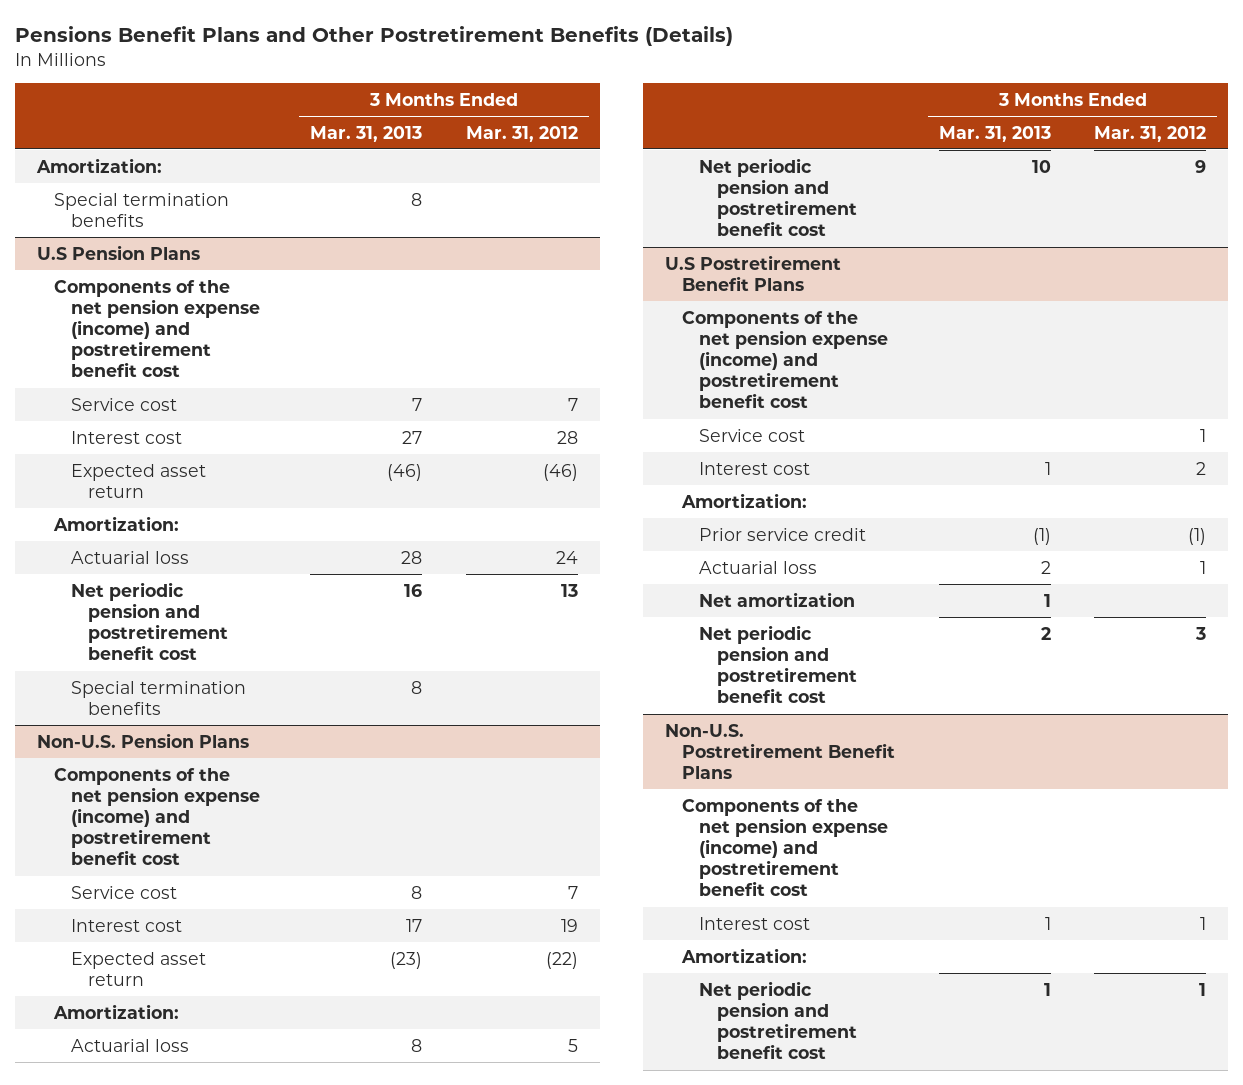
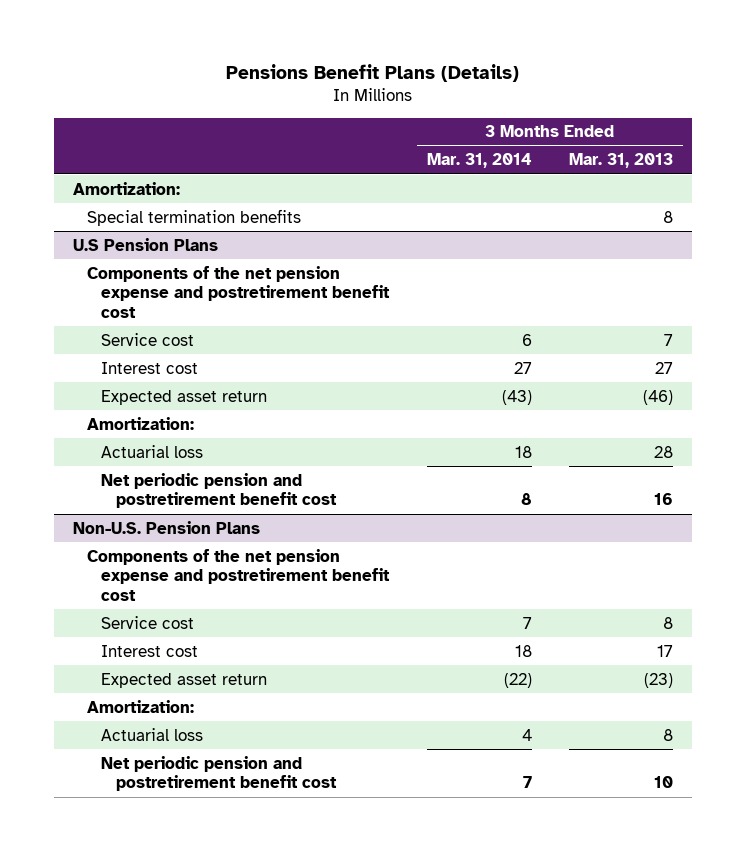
[14,26,733,47] Pensions Benefit Plans and Other Postretirement Benefits (Details) -> [226,64,520,83] Pensions Benefit Plans (Details)
[465,125,578,142] Mar. 31, 2012 -> none
none -> [426,153,532,169] Mar. 31, 2014
[53,279,260,378] Components of the net pension expense (income) and postretirement benefit cost -> [86,265,391,318] Components of the net pension expense and postretirement benefit cost
[70,680,246,715] Special termination benefits -> none
[53,767,260,866] Components of the net pension expense (income) and postretirement benefit cost -> [86,548,391,601] Components of the net pension expense and postretirement benefit cost
[665,254,842,291] U.S Postretirement Benefit Plans -> none
[682,310,889,409] Components of the net pension expense (income) and postretirement benefit cost -> none
[699,428,806,442] Service cost -> none
[699,461,811,475] Interest cost -> none
[681,492,808,508] Amortization: -> none
[699,527,867,541] Prior service credit -> none
[699,560,818,574] Actuarial loss -> none
[699,591,856,607] Net amortization -> none
[699,624,857,704] Net periodic pension and postretirement benefit cost -> none
[665,723,896,780] Non-U.S. Postretirement Benefit Plans -> none
[682,798,889,897] Components of the net pension expense (income) and postretirement benefit cost -> none
[699,916,811,930] Interest cost -> none
[681,947,808,963] Amortization: -> none
[699,980,857,1060] Net periodic pension and postretirement benefit cost -> none

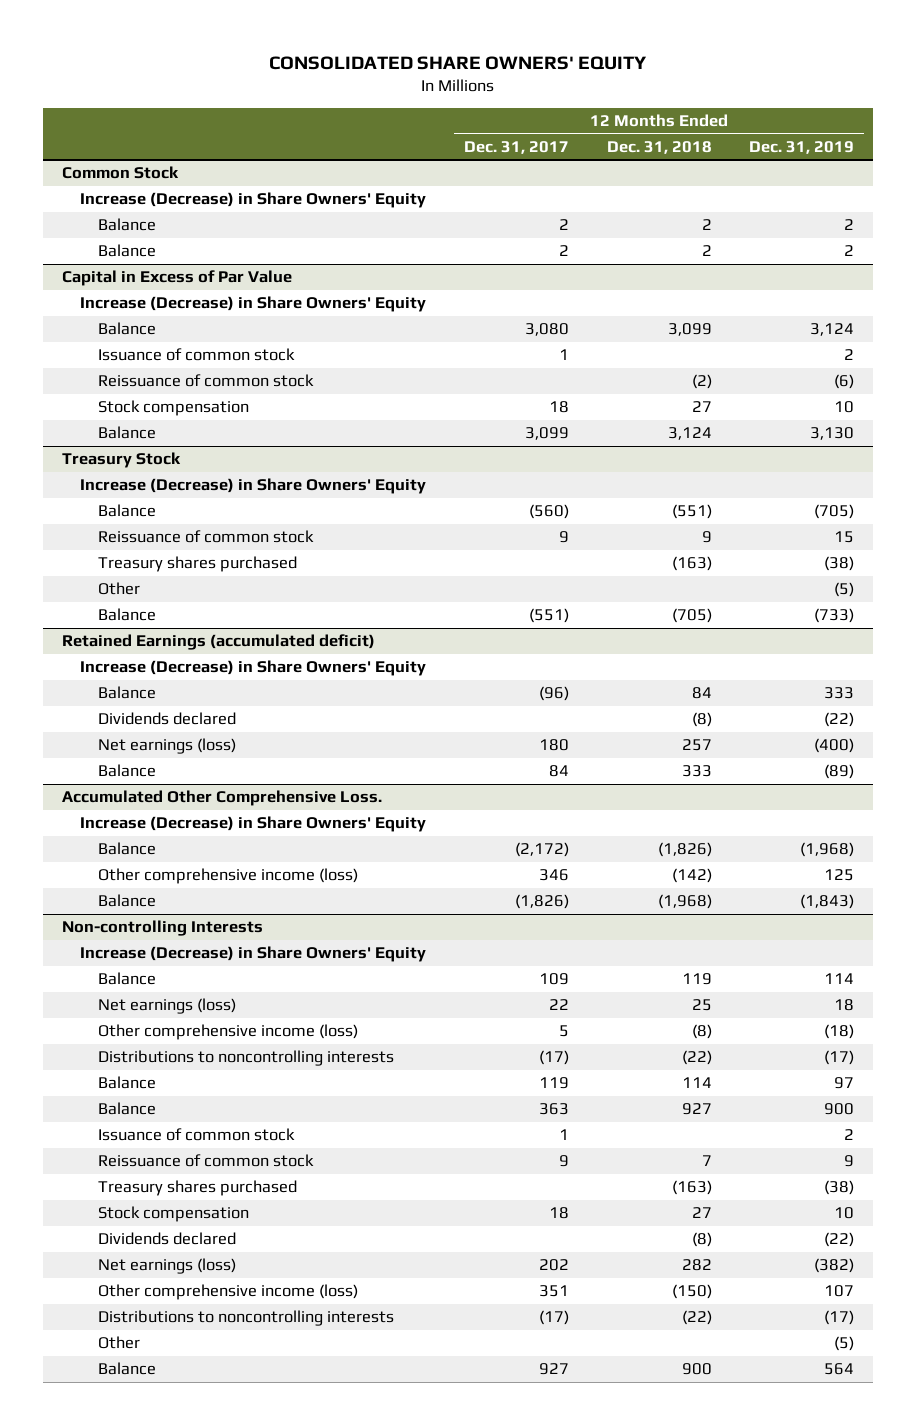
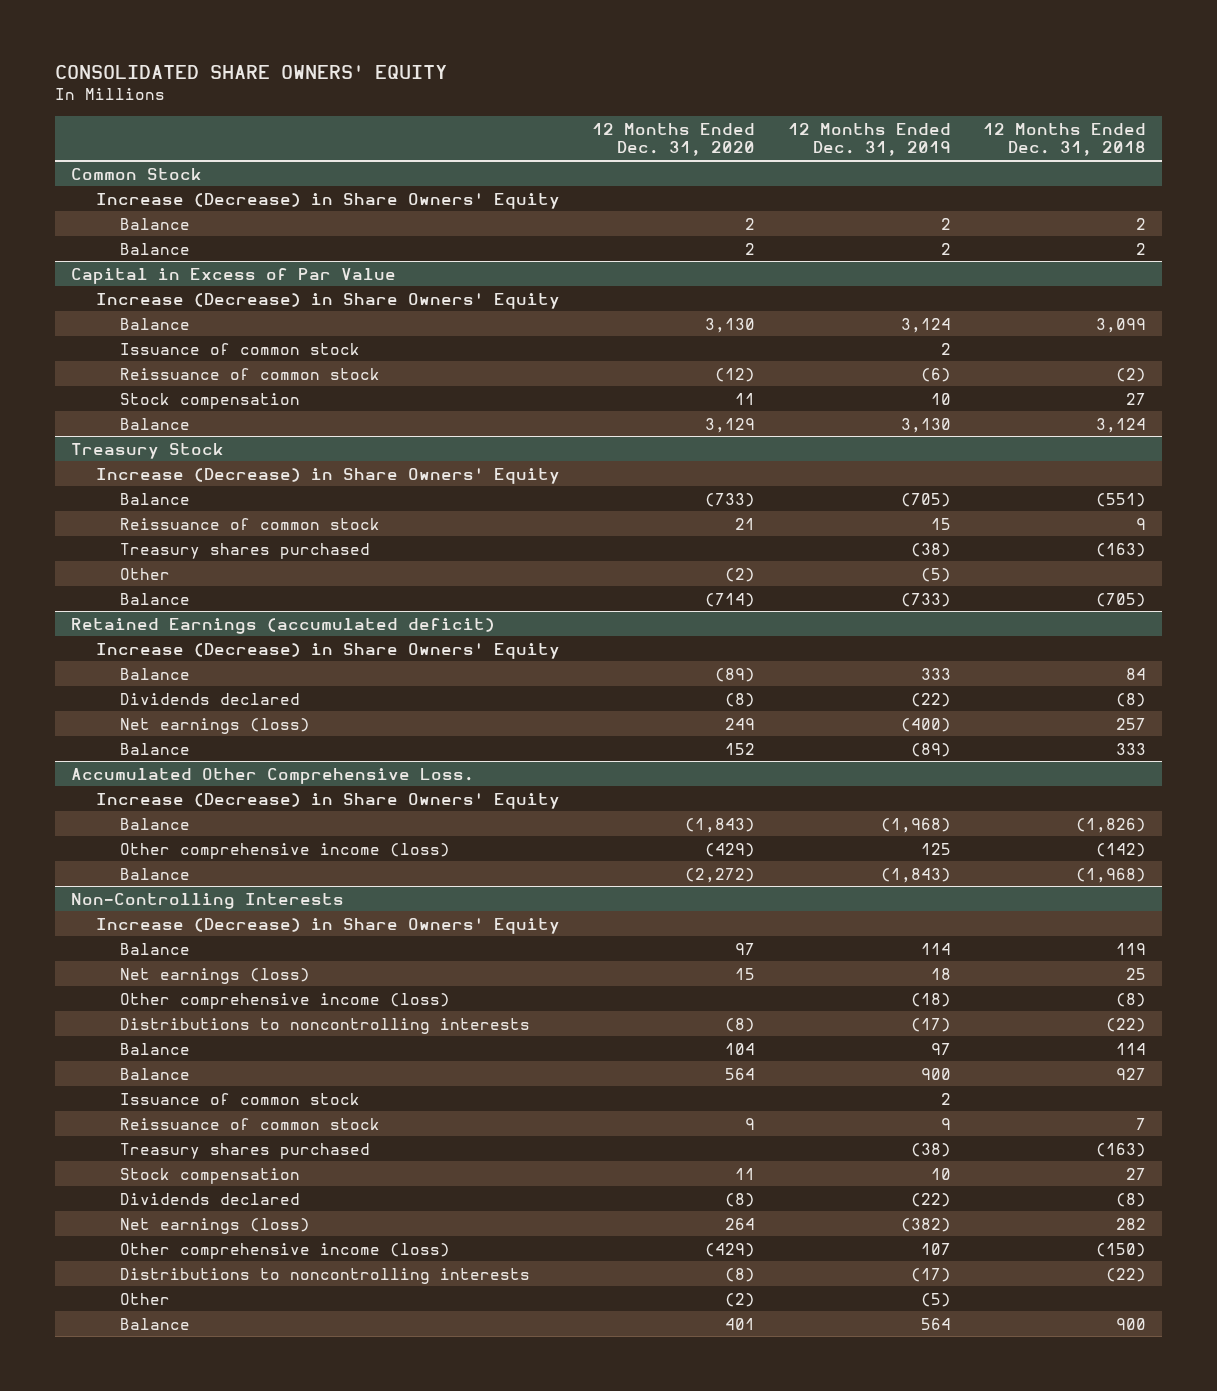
[463,140,569,154] Dec. 31, 2017 -> none
none -> [592,122,756,157] 12 Months Ended Dec. 31, 2020
[61,920,263,937] Non-controlling Interests -> [70,892,344,909] Non-Controlling Interests

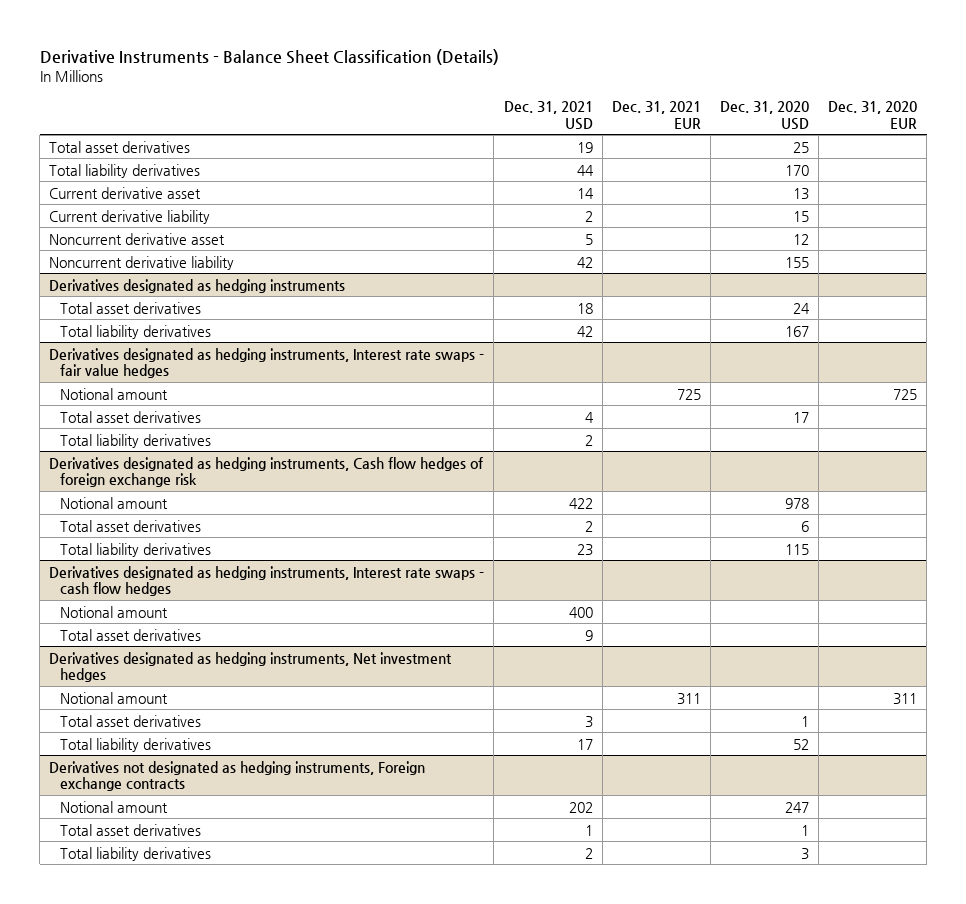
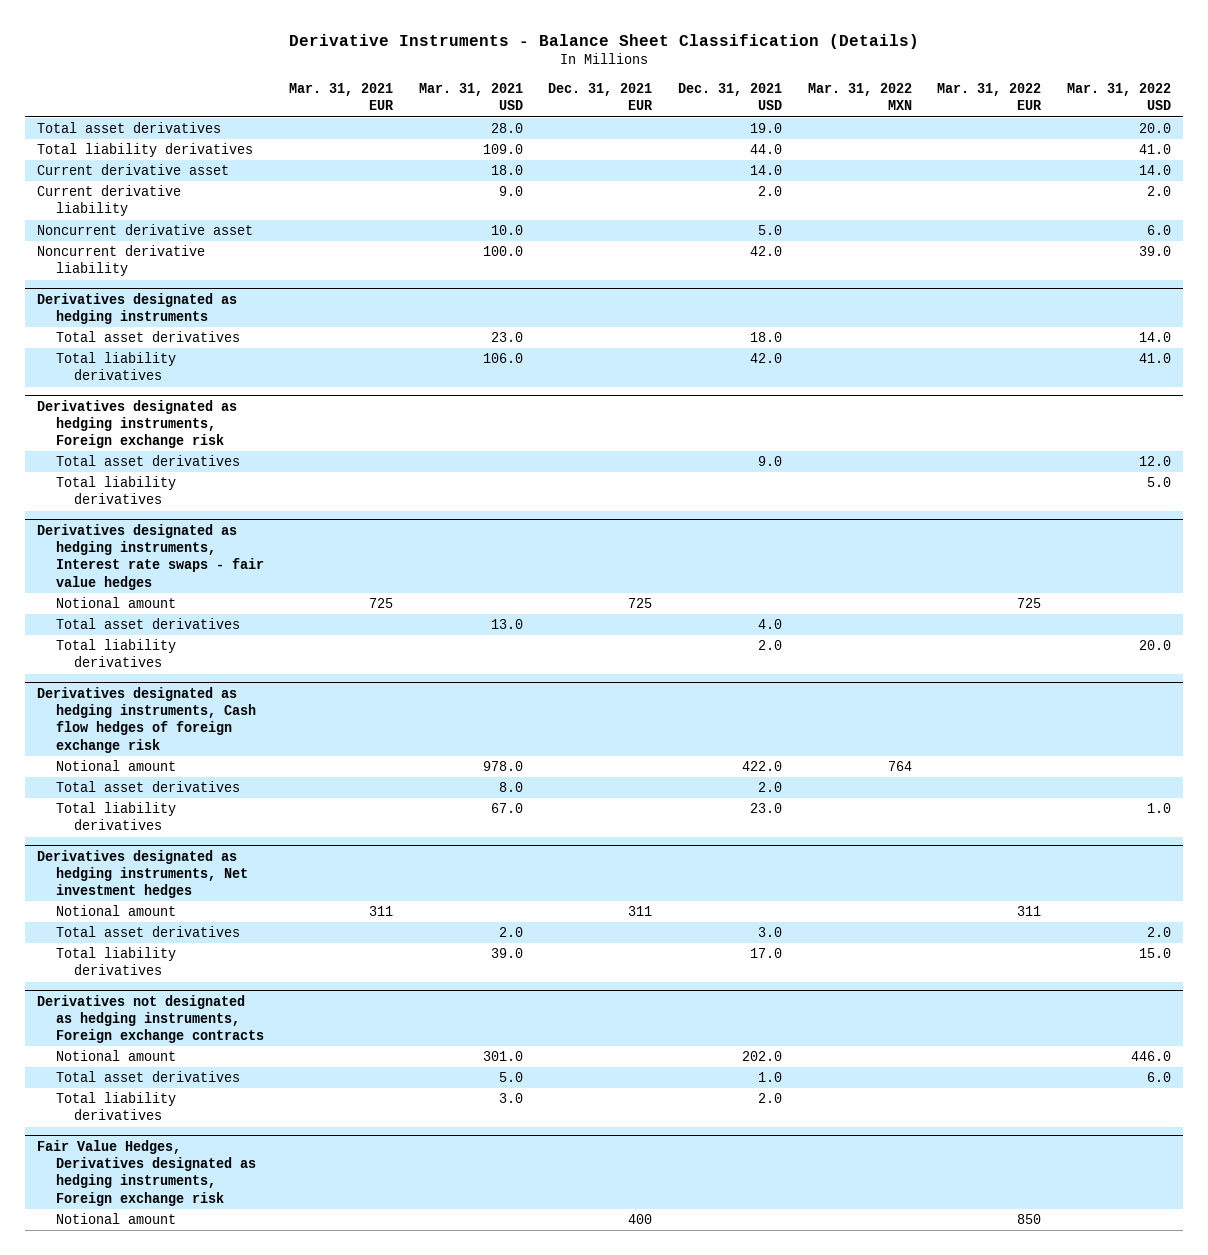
[719,101,809,130] Dec. 31, 2020 USD -> none
[828,101,918,129] Dec. 31, 2020 EUR -> none
none -> [289,83,395,111] Mar. 31, 2021 EUR
none -> [418,83,523,111] Mar. 31, 2021 USD
none -> [807,83,912,111] Mar. 31, 2022 MXN
none -> [937,83,1043,111] Mar. 31, 2022 EUR
none -> [1066,83,1171,111] Mar. 31, 2022 USD
[576,141,593,153] 19 -> [749,123,782,134] 19.0
[576,164,594,176] 44 -> [749,144,782,155] 44.0
[576,187,594,199] 14 -> [749,165,782,176] 14.0
[584,210,593,222] 2 -> [757,186,782,197] 2.0
[584,233,593,245] 5 -> [757,225,782,236] 5.0
[576,256,593,268] 42 -> [749,246,782,257] 42.0
[576,302,593,314] 18 -> [749,332,782,343] 18.0
[576,325,593,337] 42 -> [749,353,782,364] 42.0
none -> [37,399,238,449] Derivatives designated as hedging instruments, Foreign exchange risk
none -> [55,455,240,467] Total asset derivatives
none -> [55,476,176,505] Total liability derivatives
[584,411,594,423] 4 -> [757,619,782,630] 4.0
[584,434,593,446] 2 -> [757,640,782,651] 2.0
[49,565,485,596] Derivatives designated as hedging instruments, Interest rate swaps - cash flow hedges -> none
[59,605,168,618] Notional amount -> none
[59,628,201,641] Total asset derivatives -> none
[568,497,593,509] 422 -> [741,761,782,772] 422.0
[584,520,593,532] 2 -> [757,782,782,793] 2.0
[576,543,593,556] 23 -> [749,803,782,814] 23.0
[584,715,593,728] 3 -> [757,927,782,938] 3.0
[576,738,593,750] 17 -> [749,948,782,959] 17.0
[568,801,593,813] 202 -> [741,1051,782,1062] 202.0
[584,824,593,836] 1 -> [757,1072,782,1083] 1.0
[584,847,593,859] 2 -> [757,1093,782,1104] 2.0
none -> [37,1139,256,1206] Fair Value Hedges, Derivatives designated as hedging instruments, Foreign exchange risk
none -> [55,1213,176,1225] Notional amount

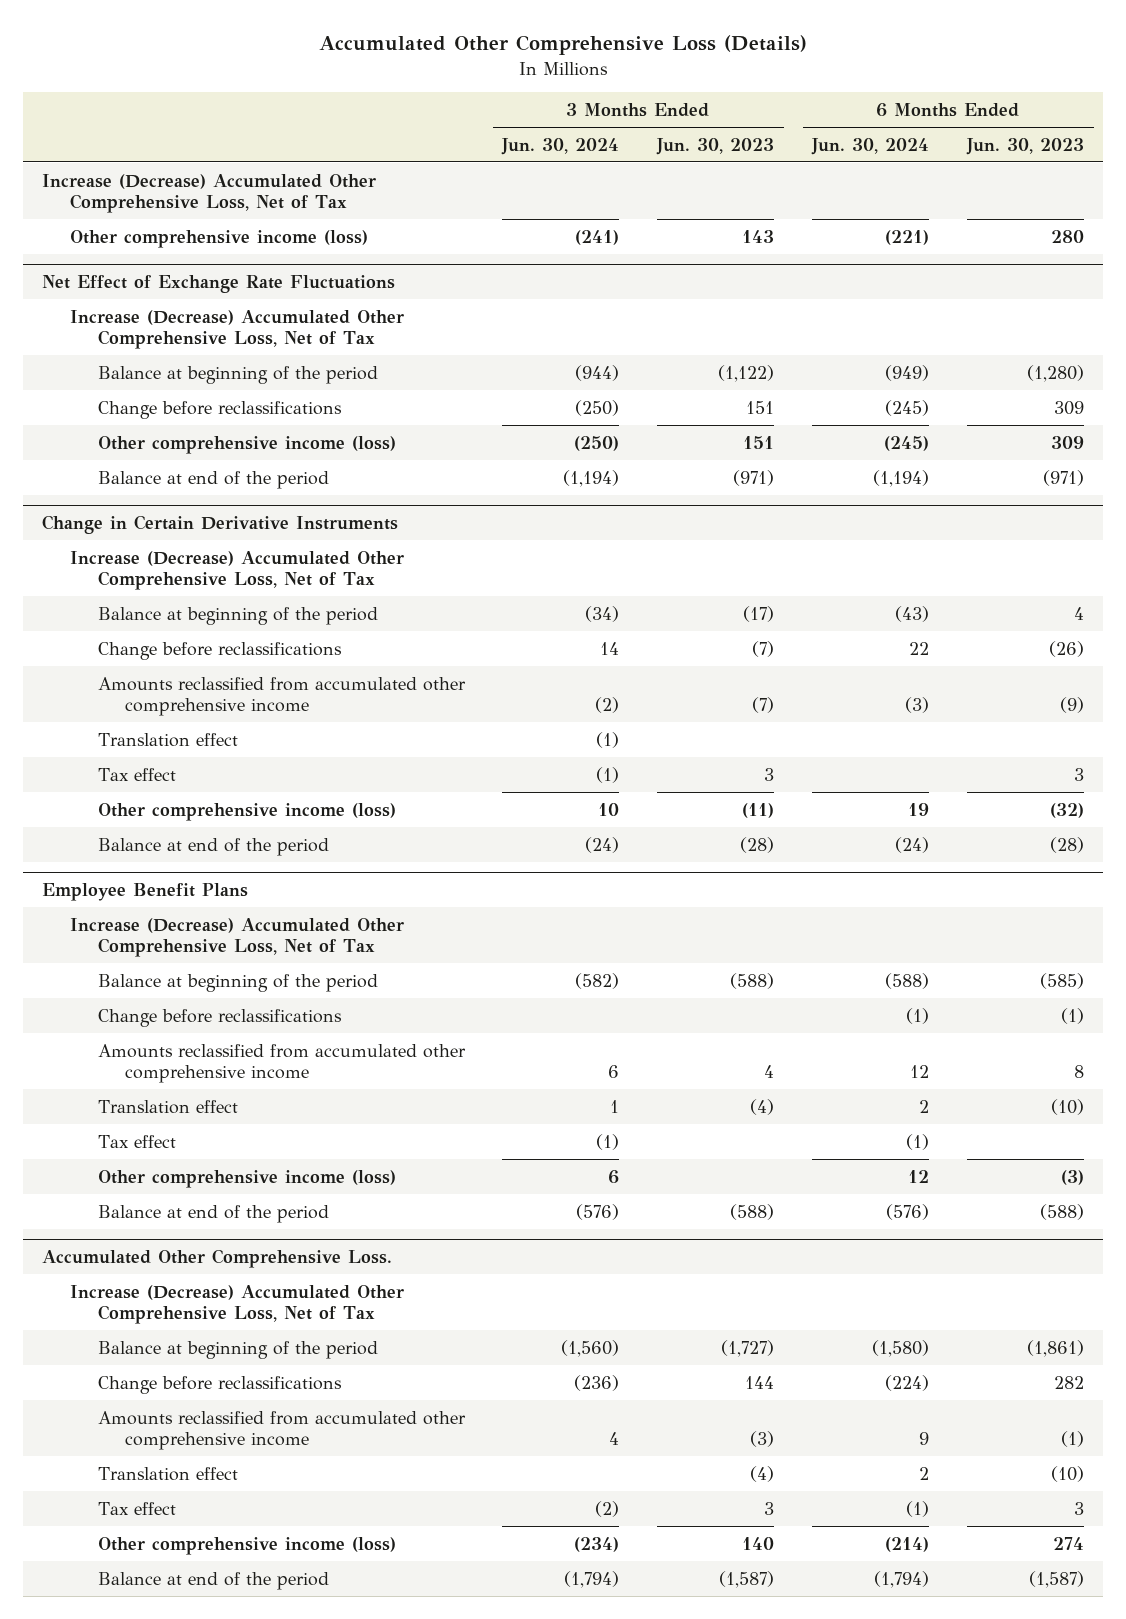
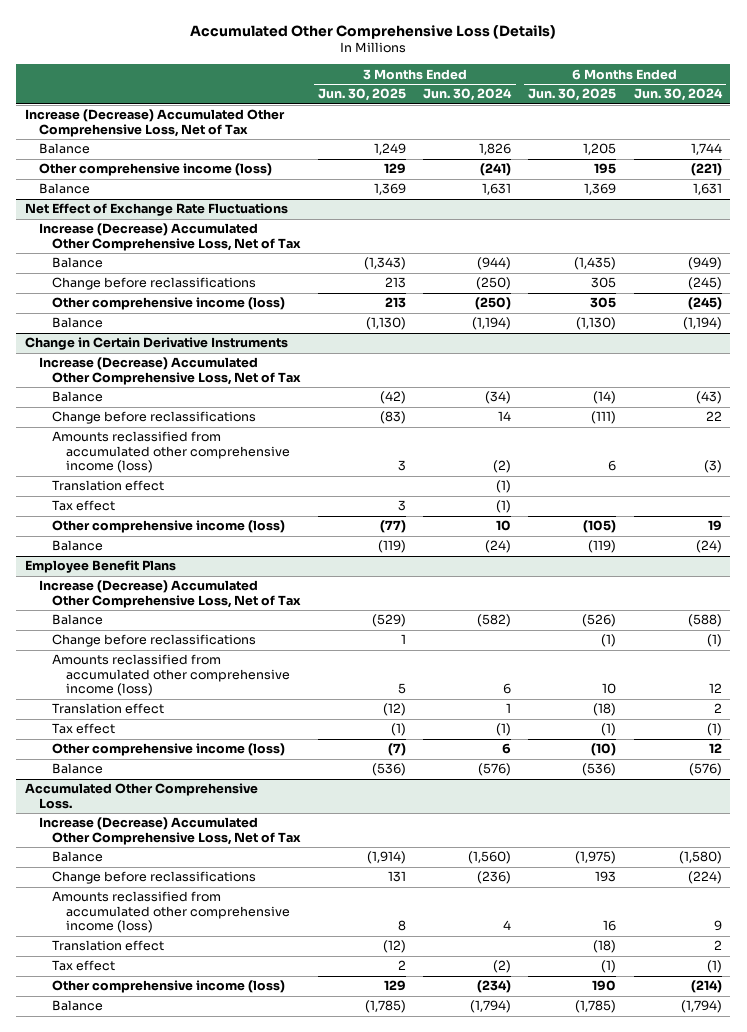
[656,137,775,155] Jun. 30, 2023 -> none
[966,137,1085,155] Jun. 30, 2023 -> none
none -> [318,88,407,102] Jun. 30, 2025
none -> [528,88,617,102] Jun. 30, 2025
none -> [38,143,90,155] Balance
none -> [38,183,90,195] Balance
[97,365,378,384] Balance at beginning of the period -> [52,257,104,269] Balance
[97,470,329,489] Balance at end of the period -> [52,317,104,329] Balance
[97,606,378,625] Balance at beginning of the period -> [52,391,104,403] Balance
[97,676,466,716] Amounts reclassified from accumulated other comprehensive income -> [52,431,290,474] Amounts reclassified from accumulated other comprehensive income (loss)
[97,837,329,856] Balance at end of the period -> [52,540,104,552] Balance
[97,973,378,992] Balance at beginning of the period -> [52,614,104,626] Balance
[97,1043,466,1083] Amounts reclassified from accumulated other comprehensive income -> [52,654,290,697] Amounts reclassified from accumulated other comprehensive income (loss)
[97,1204,329,1223] Balance at end of the period -> [52,763,104,775] Balance
[97,1340,378,1359] Balance at beginning of the period -> [52,851,104,863] Balance
[97,1410,466,1450] Amounts reclassified from accumulated other comprehensive income -> [52,891,290,934] Amounts reclassified from accumulated other comprehensive income (loss)
[97,1571,329,1590] Balance at end of the period -> [52,1000,104,1012] Balance

